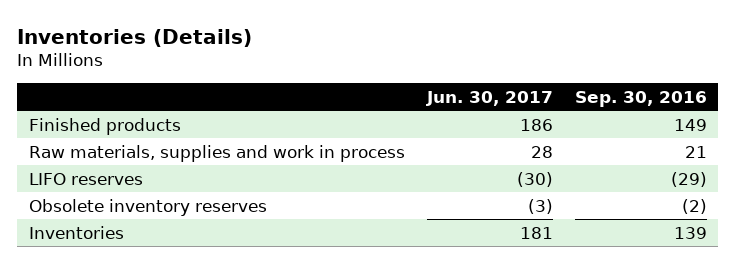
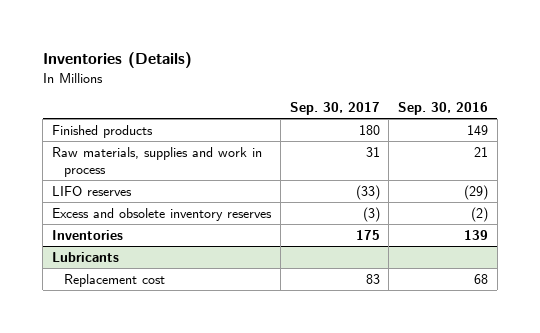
[425,90,553,106] Jun. 30, 2017 -> none
none -> [289,102,380,116] Sep. 30, 2017
[28,198,267,216] Obsolete inventory reserves -> [51,207,272,221] Excess and obsolete inventory reserves
none -> [51,251,119,262] Lubricants
none -> [64,273,166,287] Replacement cost

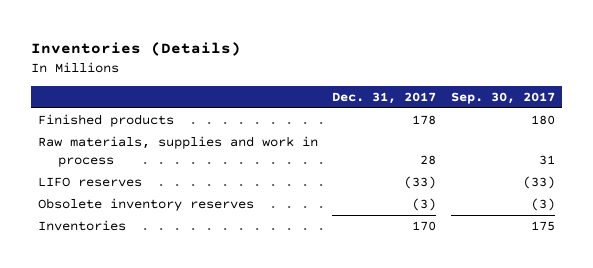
[398,102,489,116] Sep. 30, 2016 -> none
none -> [332,91,437,104] Dec. 31, 2017
[51,207,272,221] Excess and obsolete inventory reserves -> [38,198,255,212] Obsolete inventory reserves
[51,251,119,262] Lubricants -> none
[64,273,166,287] Replacement cost -> none

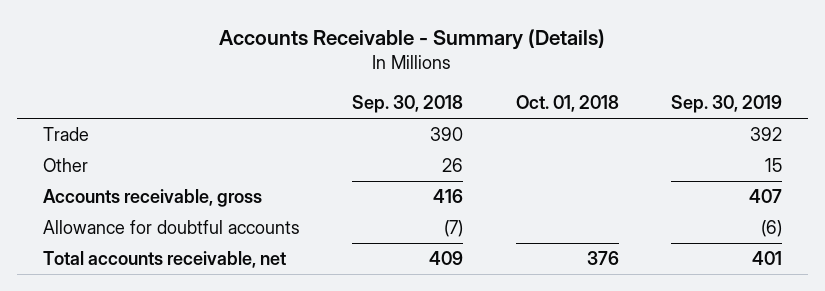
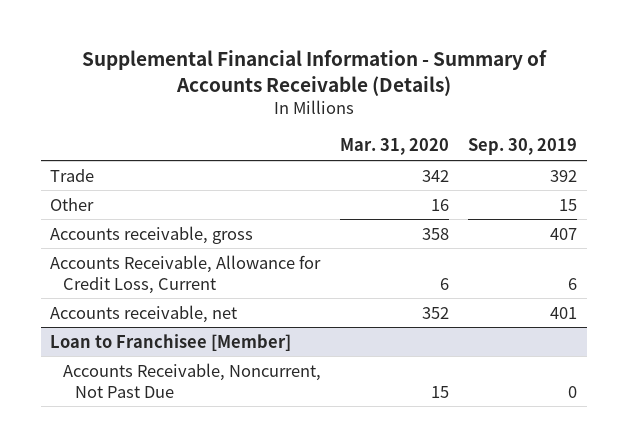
[219,28,606,50] Accounts Receivable - Summary (Details) -> [81,50,547,96] Supplemental Financial Information - Summary of Accounts Receivable (Details)
[352,95,464,114] Sep. 30, 2018 -> none
[515,95,619,113] Oct. 01, 2018 -> none
none -> [340,138,450,156] Mar. 31, 2020
[42,220,300,235] Allowance for doubtful accounts -> [50,254,322,294] Accounts Receivable, Allowance for Credit Loss, Current
[760,220,782,238] (6) -> [568,277,578,290] 6
[42,251,286,269] Total accounts receivable, net -> [50,304,238,323] Accounts receivable, net
none -> [50,333,292,351] Loan to Franchisee [Member]
none -> [62,362,321,398] Accounts Receivable, Noncurrent, Not Past Due

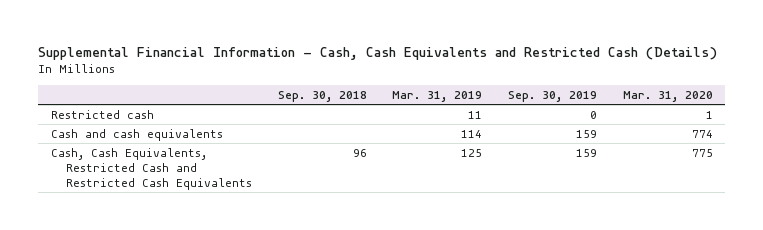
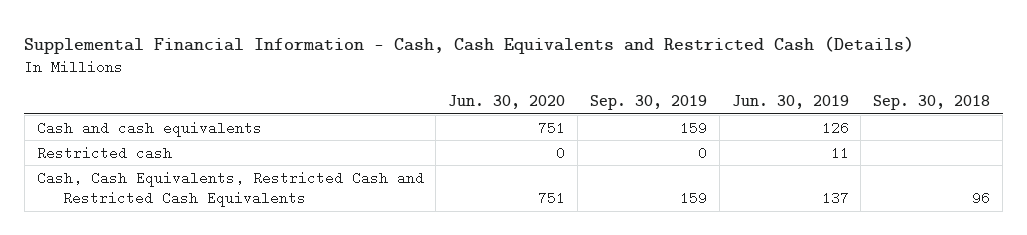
[392,90,483,102] Mar. 31, 2019 -> none
[622,90,713,102] Mar. 31, 2020 -> none
none -> [448,95,566,110] Jun. 30, 2020
none -> [731,95,849,110] Jun. 30, 2019
[50,109,154,119] Restricted cash -> [36,145,172,160] Restricted cash

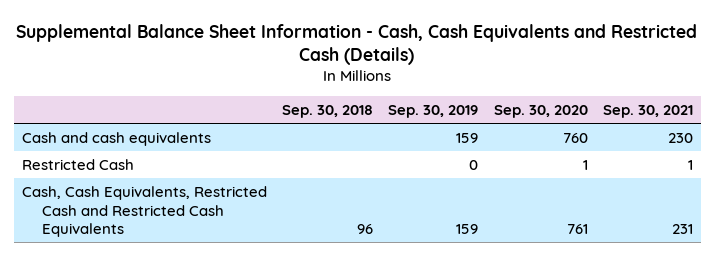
[24,35,915,54] Supplemental Financial Information - Cash, Cash Equivalents and Restricted Cash (Details) -> [16,23,698,65] Supplemental Balance Sheet Information - Cash, Cash Equivalents and Restricted Cash (Details)
[448,95,566,110] Jun. 30, 2020 -> none
[731,95,849,110] Jun. 30, 2019 -> none
none -> [493,105,588,119] Sep. 30, 2020
none -> [603,105,694,119] Sep. 30, 2021
[36,145,172,160] Restricted cash -> [21,158,134,170] Restricted Cash

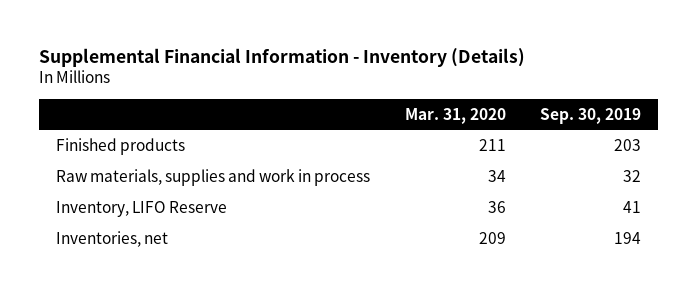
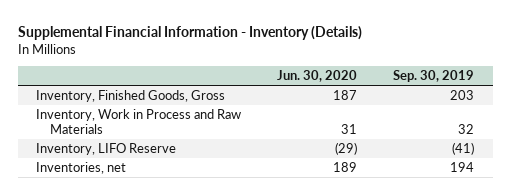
[404,107,506,124] Mar. 31, 2020 -> none
none -> [277,70,358,83] Jun. 30, 2020
[56,137,186,155] Finished products -> [35,89,225,102] Inventory, Finished Goods, Gross
[56,168,371,186] Raw materials, supplies and work in process -> [35,108,241,135] Inventory, Work in Process and Raw Materials
[623,200,642,213] 41 -> [452,141,475,155] (41)

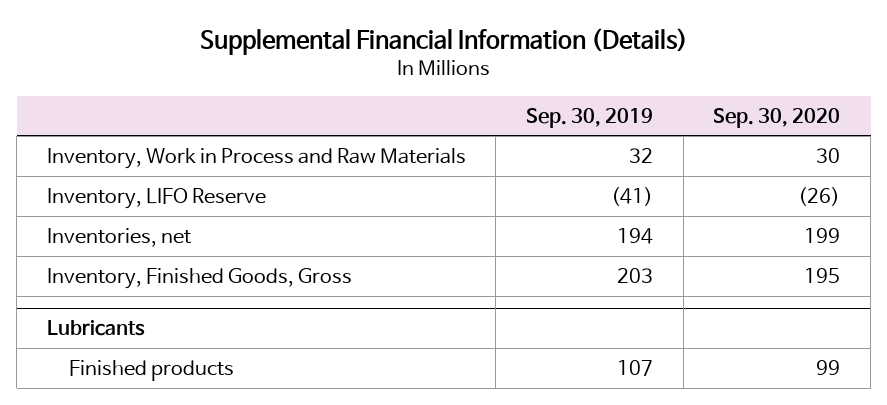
[17,26,362,41] Supplemental Financial Information - Inventory (Details) -> [199,28,688,56] Supplemental Financial Information (Details)
[277,70,358,83] Jun. 30, 2020 -> none
none -> [713,107,841,128] Sep. 30, 2020
[35,89,225,102] Inventory, Finished Goods, Gross -> [46,268,352,290] Inventory, Finished Goods, Gross
none -> [46,320,145,337] Lubricants
none -> [69,360,235,382] Finished products

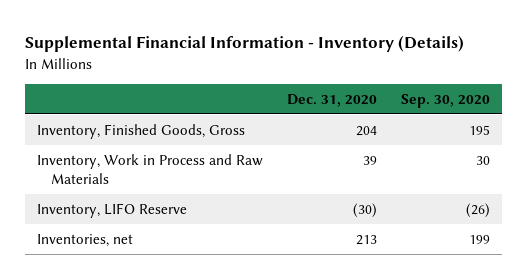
[199,28,688,56] Supplemental Financial Information (Details) -> [25,35,465,53] Supplemental Financial Information - Inventory (Details)
[526,107,654,128] Sep. 30, 2019 -> none
none -> [287,93,378,107] Dec. 31, 2020
[46,268,352,290] Inventory, Finished Goods, Gross -> [37,124,246,140] Inventory, Finished Goods, Gross
[46,320,145,337] Lubricants -> none
[69,360,235,382] Finished products -> none

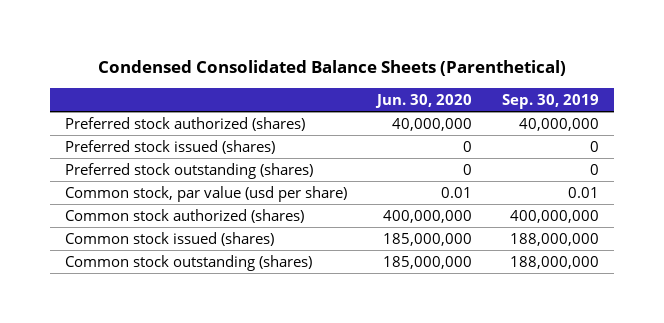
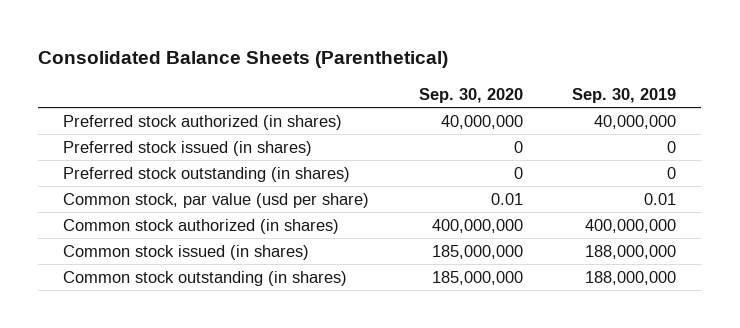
[97,60,566,77] Condensed Consolidated Balance Sheets (Parenthetical) -> [38,51,449,69] Consolidated Balance Sheets (Parenthetical)
[374,93,472,108] Jun. 30, 2020 -> none
none -> [418,87,523,103] Sep. 30, 2020
[65,116,306,131] Preferred stock authorized (shares) -> [63,114,343,130] Preferred stock authorized (in shares)
[65,139,276,154] Preferred stock issued (shares) -> [63,140,313,156] Preferred stock issued (in shares)
[65,162,314,179] Preferred stock outstanding (shares) -> [63,166,351,182] Preferred stock outstanding (in shares)
[65,208,305,223] Common stock authorized (shares) -> [63,218,340,234] Common stock authorized (in shares)
[65,231,275,246] Common stock issued (shares) -> [63,244,310,260] Common stock issued (in shares)
[65,254,313,271] Common stock outstanding (shares) -> [63,270,348,286] Common stock outstanding (in shares)

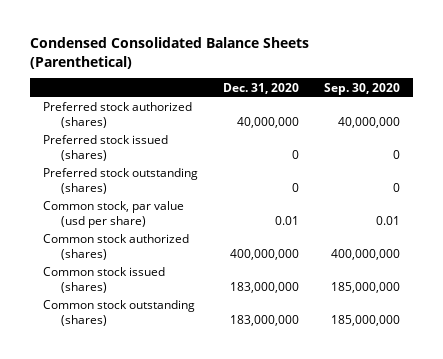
[38,51,449,69] Consolidated Balance Sheets (Parenthetical) -> [30,37,310,69] Condensed Consolidated Balance Sheets (Parenthetical)
[572,87,677,103] Sep. 30, 2019 -> none
none -> [222,82,299,94] Dec. 31, 2020
[63,114,343,130] Preferred stock authorized (in shares) -> [42,102,192,128] Preferred stock authorized (shares)
[63,140,313,156] Preferred stock issued (in shares) -> [42,135,168,161] Preferred stock issued (shares)
[63,166,351,182] Preferred stock outstanding (in shares) -> [42,168,198,194] Preferred stock outstanding (shares)
[63,218,340,234] Common stock authorized (in shares) -> [42,234,189,260] Common stock authorized (shares)
[63,244,310,260] Common stock issued (in shares) -> [42,267,165,293] Common stock issued (shares)
[63,270,348,286] Common stock outstanding (in shares) -> [42,300,195,326] Common stock outstanding (shares)

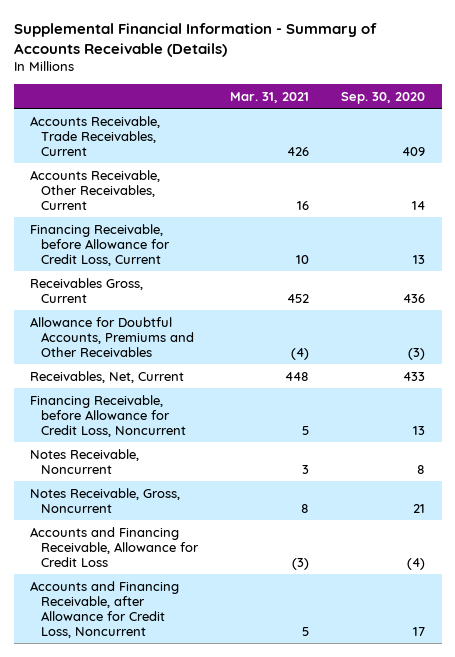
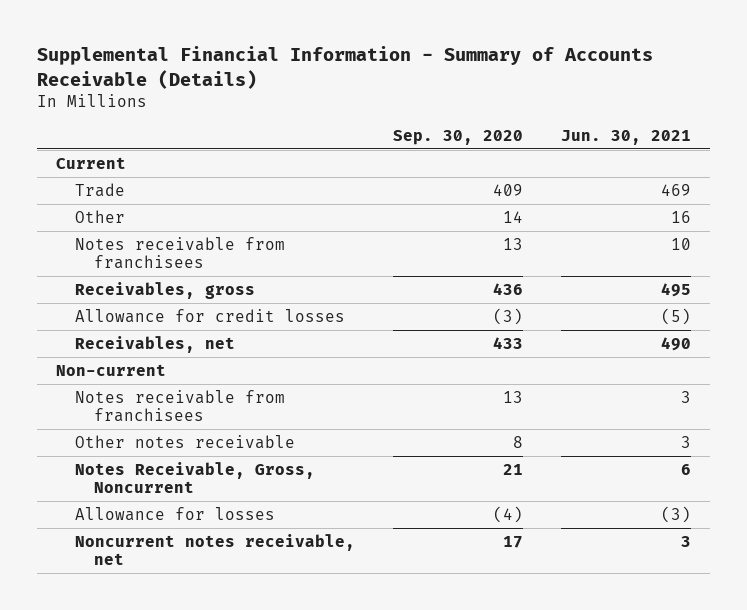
[230,91,310,103] Mar. 31, 2021 -> none
none -> [560,129,691,145] Jun. 30, 2021
none -> [56,156,127,169] Current
[29,115,160,156] Accounts Receivable, Trade Receivables, Current -> [74,182,125,197] Trade
[29,169,160,210] Accounts Receivable, Other Receivables, Current -> [74,209,125,223] Other
[29,223,170,266] Financing Receivable, before Allowance for Credit Loss, Current -> [74,236,285,269] Notes receivable from franchisees
[29,277,143,303] Receivables Gross, Current -> [74,281,255,299] Receivables, gross
[29,316,194,357] Allowance for Doubtful Accounts, Premiums and Other Receivables -> [74,308,345,323] Allowance for credit losses
[29,370,184,383] Receivables, Net, Current -> [74,335,235,353] Receivables, net
none -> [56,363,167,376] Non-current
[29,394,186,437] Financing Receivable, before Allowance for Credit Loss, Noncurrent -> [74,389,285,422] Notes receivable from franchisees
[29,448,139,474] Notes Receivable, Noncurrent -> [74,434,295,449] Other notes receivable
[29,526,199,567] Accounts and Financing Receivable, Allowance for Credit Loss -> [74,506,275,521] Allowance for losses
[29,580,179,638] Accounts and Financing Receivable, after Allowance for Credit Loss, Noncurrent -> [74,533,355,565] Noncurrent notes receivable, net

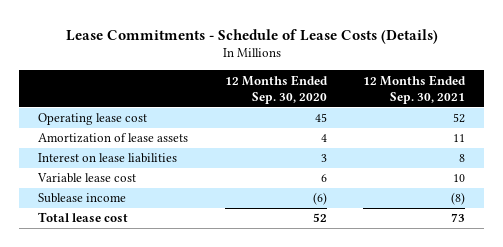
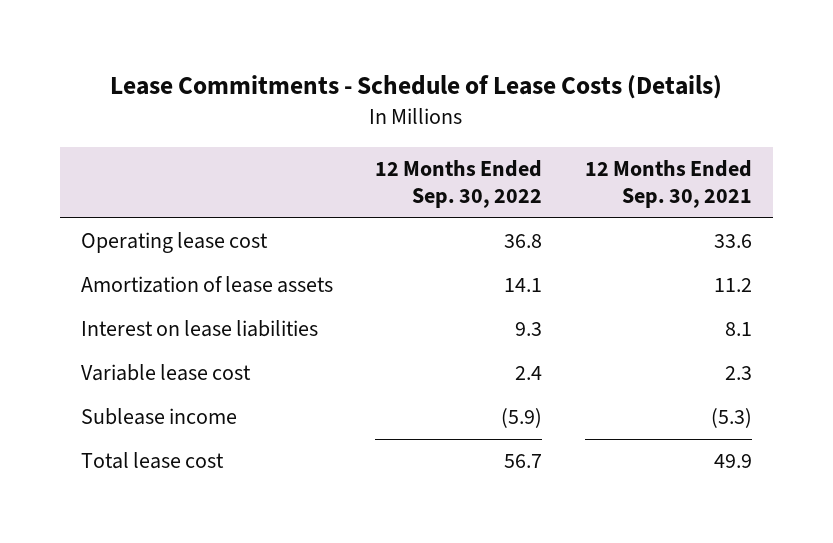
[224,74,328,104] 12 Months Ended Sep. 30, 2020 -> none
none -> [375,159,543,209] 12 Months Ended Sep. 30, 2022
[453,113,466,124] 52 -> [713,234,752,249] 33.6
[453,134,466,143] 11 -> [713,278,752,293] 11.2
[459,154,466,163] 8 -> [724,322,752,337] 8.1
[453,174,466,183] 10 -> [724,366,752,381] 2.3
[451,192,466,206] (8) -> [710,408,752,429] (5.3)
[451,213,466,223] 73 -> [713,454,752,469] 49.9

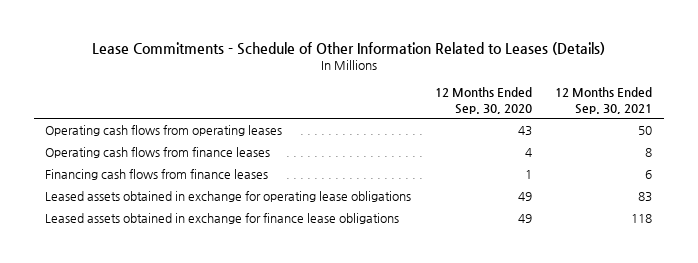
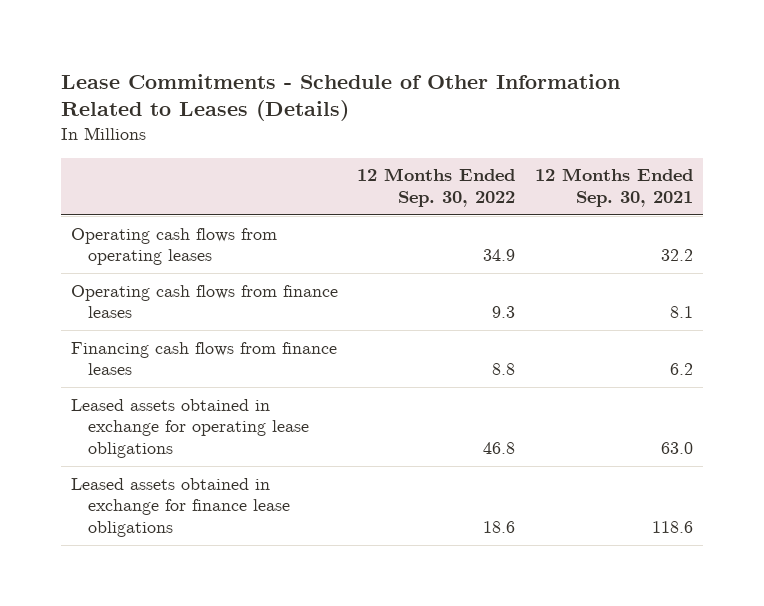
[434,87,532,114] 12 Months Ended Sep. 30, 2020 -> none
none -> [357,168,516,207] 12 Months Ended Sep. 30, 2022
[638,126,653,136] 50 -> [660,249,693,262] 32.2
[645,148,653,158] 8 -> [669,306,693,319] 8.1
[645,170,653,180] 6 -> [669,363,693,376] 6.2
[638,192,653,203] 83 -> [660,441,693,454] 63.0
[631,214,653,224] 118 -> [651,520,693,533] 118.6

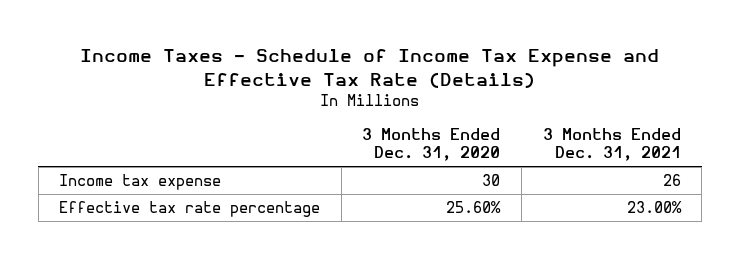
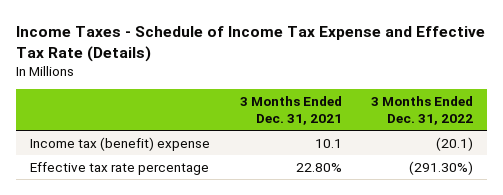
[362,128,501,162] 3 Months Ended Dec. 31, 2020 -> none
none -> [370,95,473,126] 3 Months Ended Dec. 31, 2022
[59,174,222,191] Income tax expense -> [30,136,211,151] Income tax (benefit) expense
[662,174,681,187] 26 -> [314,138,342,148] 10.1
[626,201,682,214] 23.00% -> [295,162,342,172] 22.80%

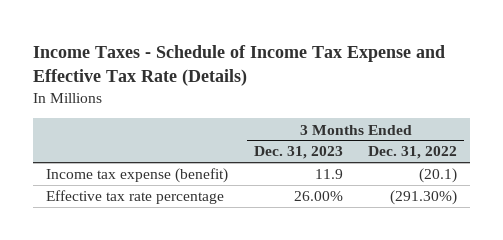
[239,95,342,126] 3 Months Ended Dec. 31, 2021 -> none
none -> [253,146,343,160] Dec. 31, 2023
[30,136,211,151] Income tax (benefit) expense -> [46,168,229,184] Income tax expense (benefit)

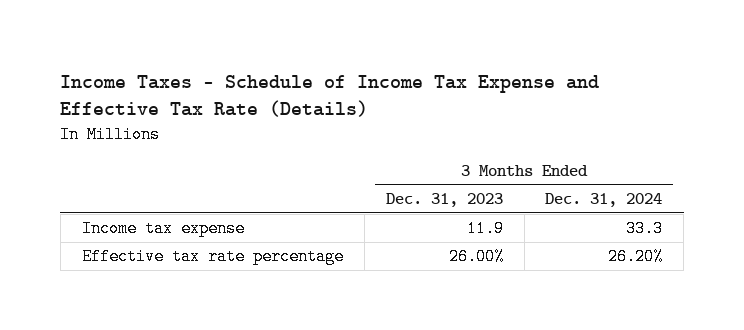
[368,146,458,160] Dec. 31, 2022 -> none
none -> [545,193,663,208] Dec. 31, 2024
[46,168,229,184] Income tax expense (benefit) -> [81,220,245,238] Income tax expense

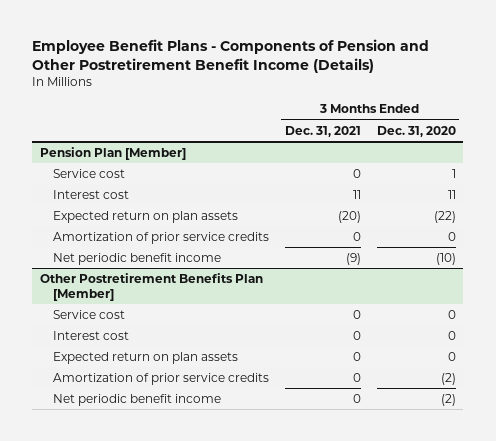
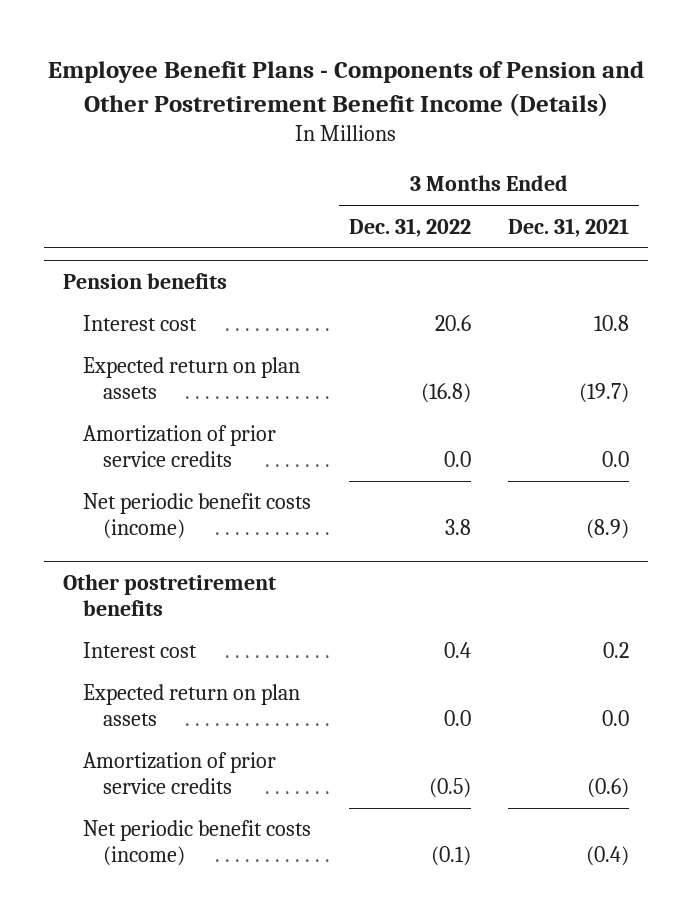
[376,125,456,137] Dec. 31, 2020 -> none
none -> [348,217,471,237] Dec. 31, 2022
[53,168,126,178] Service cost -> none
[53,309,126,319] Service cost -> none
[40,146,187,160] Pension Plan [Member] -> [63,273,228,290] Pension benefits
[352,189,361,199] 11 -> [594,315,630,332] 10.8
[337,210,361,223] (20) -> [579,383,630,404] (19.7)
[352,231,361,241] 0 -> [602,451,630,468] 0.0
[53,252,222,265] Net periodic benefit income -> [83,493,312,540] Net periodic benefit costs (income)
[345,252,361,265] (9) -> [586,519,630,540] (8.9)
[40,272,264,301] Other Postretirement Benefits Plan [Member] -> [63,574,277,616] Other postretirement benefits
[352,330,361,340] 0 -> [603,642,630,659] 0.2
[352,351,361,361] 0 -> [602,710,630,727] 0.0
[352,372,361,382] 0 -> [587,778,630,799] (0.6)
[53,393,222,406] Net periodic benefit income -> [83,820,312,867] Net periodic benefit costs (income)
[352,393,361,403] 0 -> [586,846,630,867] (0.4)

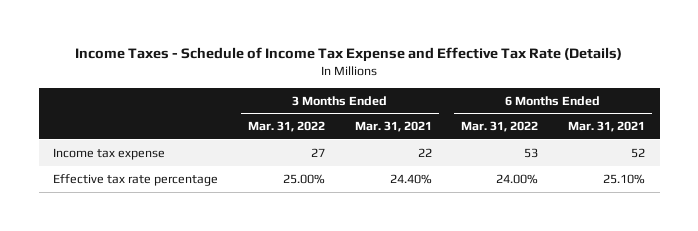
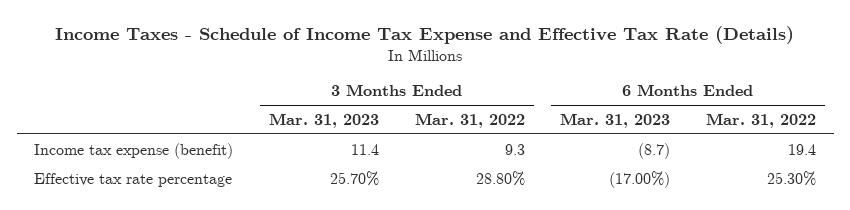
[354,121,432,133] Mar. 31, 2021 -> none
[567,121,645,133] Mar. 31, 2021 -> none
none -> [269,112,380,128] Mar. 31, 2023
none -> [560,112,671,128] Mar. 31, 2023
[53,147,166,160] Income tax expense -> [34,142,234,159] Income tax expense (benefit)
[311,147,326,157] 27 -> [504,143,525,155] 9.3
[524,147,539,158] 53 -> [787,143,816,155] 19.4
[283,173,326,184] 25.00% -> [475,170,525,186] 28.80%
[496,173,539,184] 24.00% -> [766,170,816,186] 25.30%

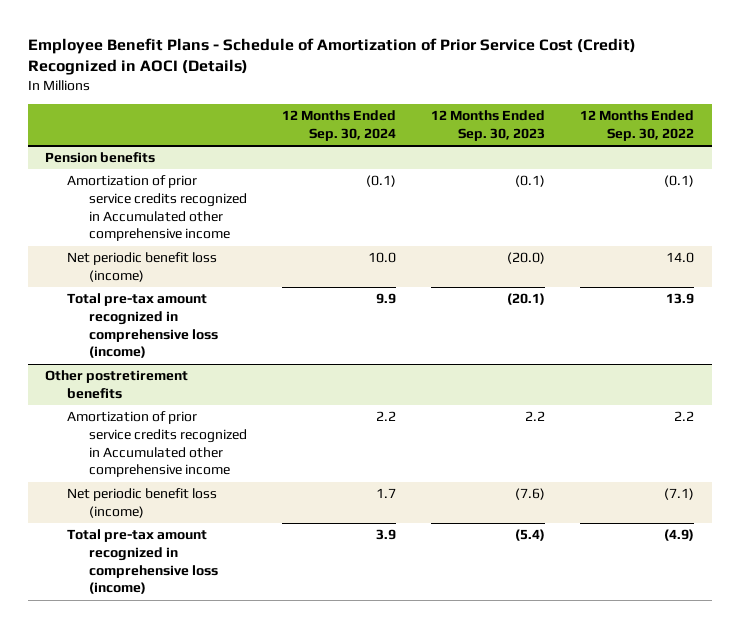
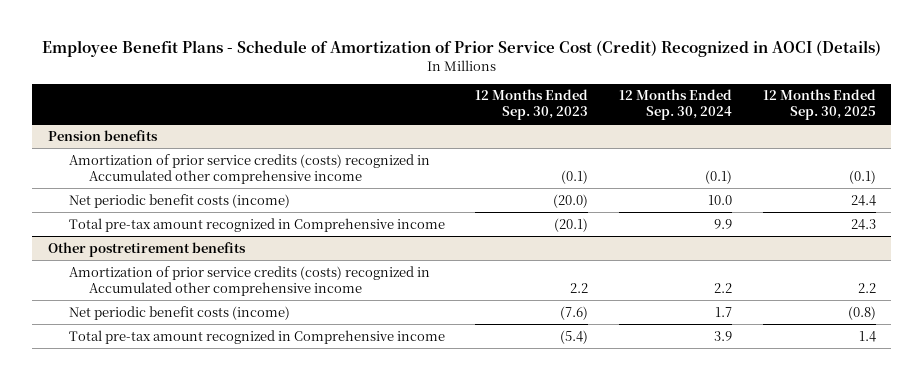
[580,110,695,142] 12 Months Ended Sep. 30, 2022 -> none
none -> [762,89,876,121] 12 Months Ended Sep. 30, 2025
[67,175,248,242] Amortization of prior service credits recognized in Accumulated other comprehensive income -> [68,153,430,184] Amortization of prior service credits (costs) recognized in Accumulated other comprehensive income
[67,252,218,282] Net periodic benefit loss (income) -> [68,193,290,208] Net periodic benefit costs (income)
[67,293,219,359] Total pre-tax amount recognized in comprehensive loss (income) -> [68,217,445,232] Total pre-tax amount recognized in Comprehensive income
[67,411,248,478] Amortization of prior service credits recognized in Accumulated other comprehensive income -> [68,265,430,296] Amortization of prior service credits (costs) recognized in Accumulated other comprehensive income
[67,488,218,518] Net periodic benefit loss (income) -> [68,305,290,320] Net periodic benefit costs (income)
[67,529,219,595] Total pre-tax amount recognized in comprehensive loss (income) -> [68,329,445,344] Total pre-tax amount recognized in Comprehensive income

